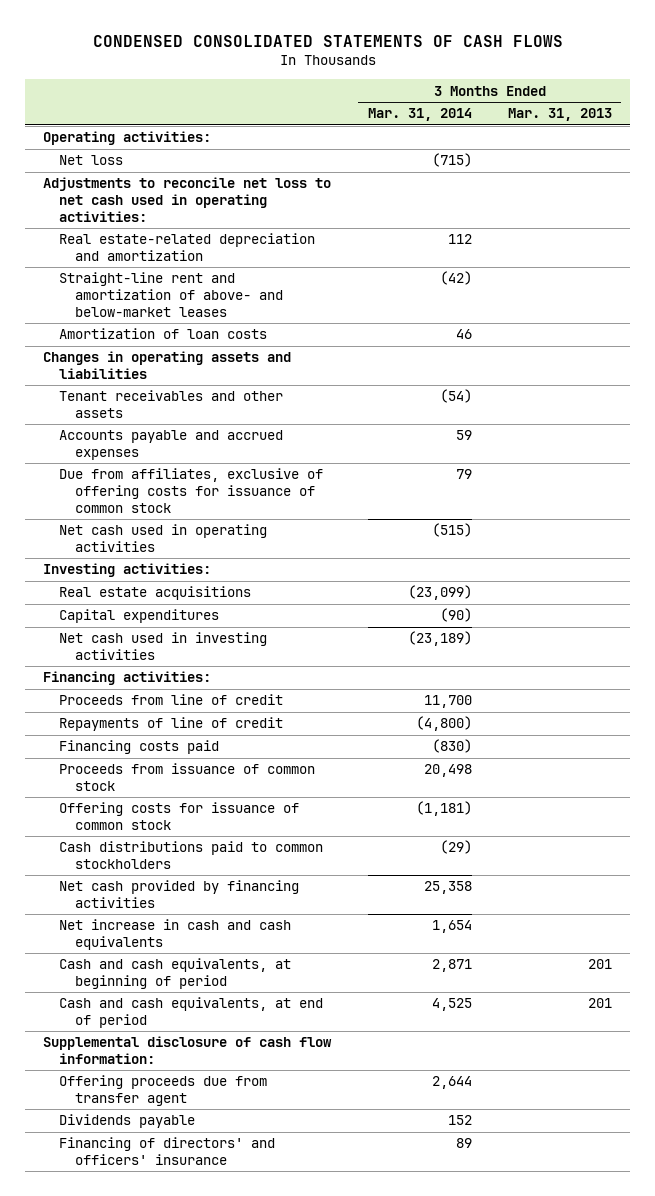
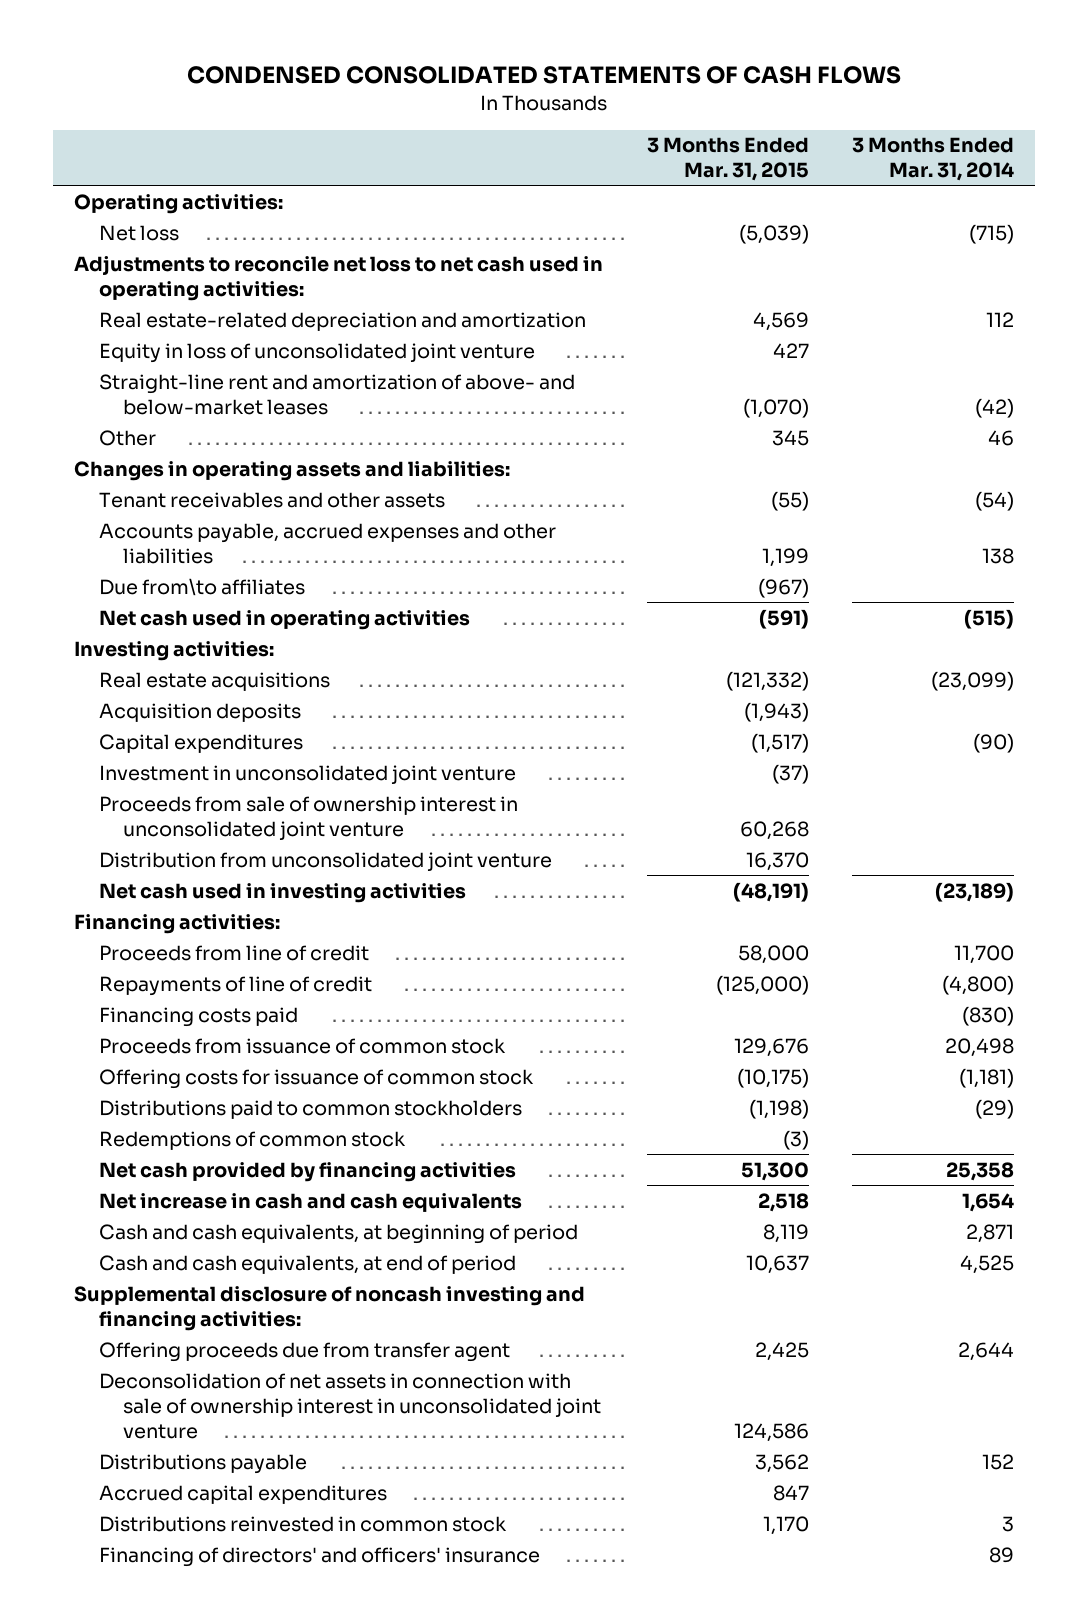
[508,108,613,122] Mar. 31, 2013 -> none
none -> [646,137,809,182] 3 Months Ended Mar. 31, 2015
none -> [98,342,535,363] Equity in loss of unconsolidated joint venture
[59,328,268,340] Amortization of loan costs -> none
none -> [98,429,156,446] Other
[43,351,292,380] Changes in operating assets and liabilities -> [74,460,511,481] Changes in operating assets and liabilities:
[59,468,324,513] Due from affiliates, exclusive of offering costs for issuance of common stock -> none
[59,430,284,461] Accounts payable and accrued expenses -> [98,522,556,564] Accounts payable, accrued expenses and other liabilities
[455,430,472,441] 59 -> [981,547,1014,564] 138
none -> [98,577,305,596] Due from\to affiliates
none -> [98,702,301,722] Acquisition deposits
none -> [98,764,516,784] Investment in unconsolidated joint venture
none -> [98,795,518,840] Proceeds from sale of ownership interest in unconsolidated joint venture
none -> [98,851,552,871] Distribution from unconsolidated joint venture
[59,841,324,870] Cash distributions paid to common stockholders -> [98,1099,522,1119] Distributions paid to common stockholders
none -> [98,1130,406,1150] Redemptions of common stock
[43,1036,333,1065] Supplemental disclosure of cash flow information: -> [74,1285,586,1331] Supplemental disclosure of noncash investing and financing activities:
none -> [98,1372,601,1439] Deconsolidation of net assets in connection with sale of ownership interest in unconsolidated joint venture
[59,1114,196,1129] Dividends payable -> [98,1453,307,1474] Distributions payable
none -> [98,1484,387,1504] Accrued capital expenditures
none -> [98,1515,507,1532] Distributions reinvested in common stock

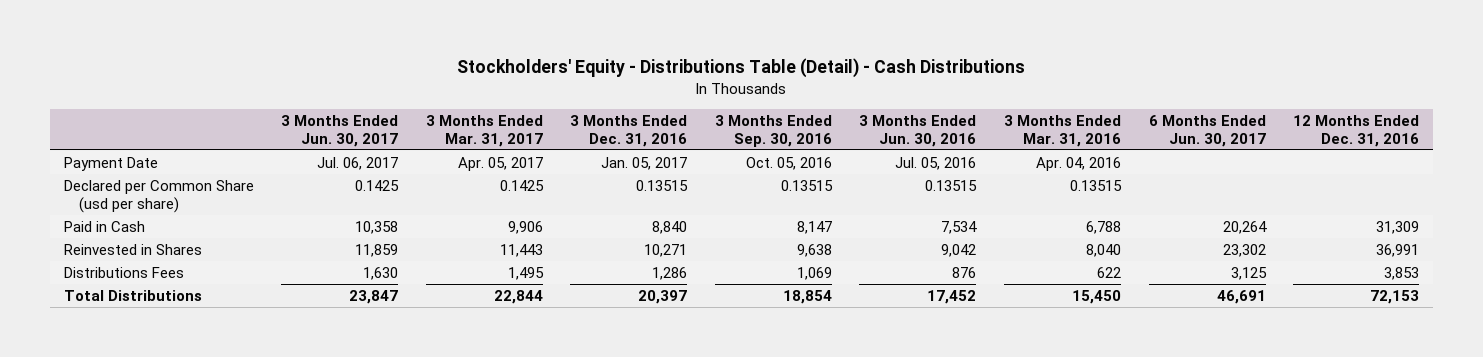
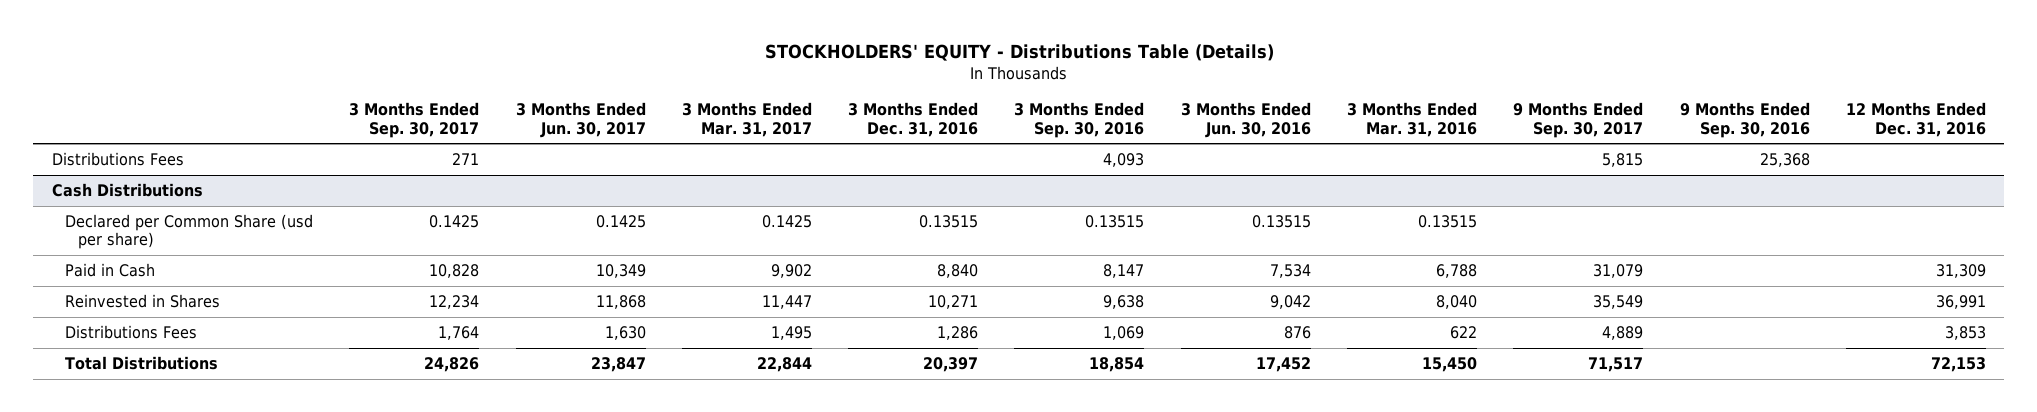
[457,58,1026,79] Stockholders' Equity - Distributions Table (Detail) - Cash Distributions -> [764,43,1274,61] STOCKHOLDERS' EQUITY - Distributions Table (Details)
[1148,114,1266,147] 6 Months Ended Jun. 30, 2017 -> none
none -> [349,102,480,138] 3 Months Ended Sep. 30, 2017
none -> [1513,102,1644,138] 9 Months Ended Sep. 30, 2017
none -> [1679,102,1810,138] 9 Months Ended Sep. 30, 2016
[63,156,158,171] Payment Date -> none
none -> [51,151,184,166] Distributions Fees
none -> [51,182,203,197] Cash Distributions
[355,220,399,234] 10,358 -> [595,263,646,278] 10,349
[507,220,543,234] 9,906 -> [770,263,812,278] 9,902
[355,243,399,257] 11,859 -> [595,294,646,309] 11,868
[499,243,543,257] 11,443 -> [761,294,812,309] 11,447

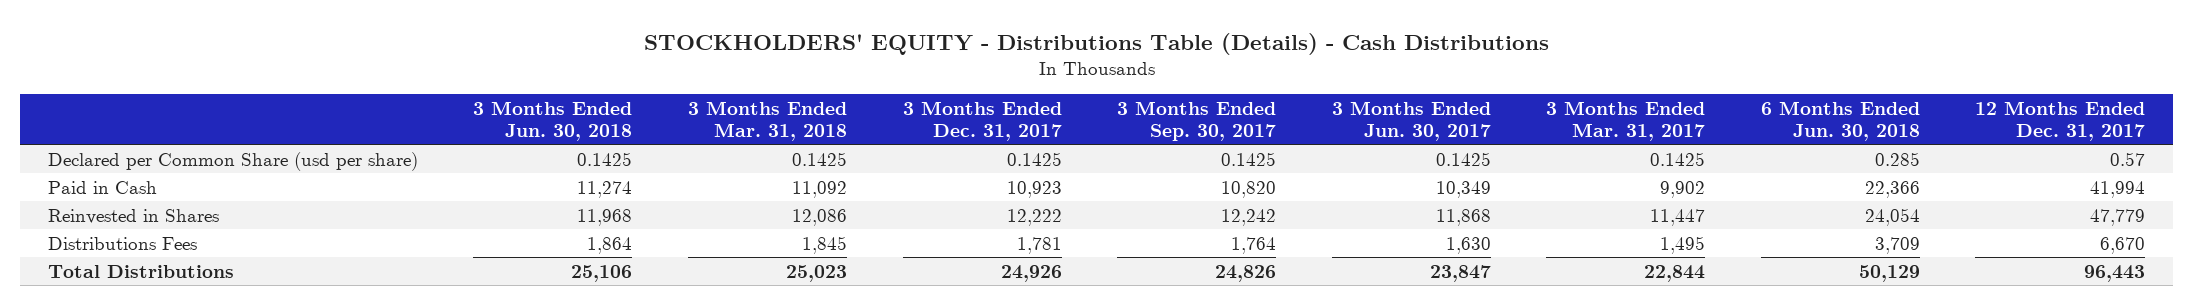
[764,43,1274,61] STOCKHOLDERS' EQUITY - Distributions Table (Details) -> [643,32,1549,55] STOCKHOLDERS' EQUITY - Distributions Table (Details) - Cash Distributions
[848,102,979,137] 3 Months Ended Dec. 31, 2016 -> none
[1014,102,1145,138] 3 Months Ended Sep. 30, 2016 -> none
[1180,102,1311,138] 3 Months Ended Jun. 30, 2016 -> none
[1347,102,1478,137] 3 Months Ended Mar. 31, 2016 -> none
[1513,102,1644,138] 9 Months Ended Sep. 30, 2017 -> none
[1679,102,1810,138] 9 Months Ended Sep. 30, 2016 -> none
[1845,102,1986,137] 12 Months Ended Dec. 31, 2016 -> none
none -> [473,100,633,141] 3 Months Ended Jun. 30, 2018
none -> [687,100,847,141] 3 Months Ended Mar. 31, 2018
none -> [902,100,1062,141] 3 Months Ended Dec. 31, 2017
none -> [1760,100,1920,141] 6 Months Ended Jun. 30, 2018
none -> [1975,100,2146,141] 12 Months Ended Dec. 31, 2017
[51,151,184,166] Distributions Fees -> none
[51,182,203,197] Cash Distributions -> none
[429,263,480,278] 10,828 -> [1221,180,1277,198] 10,820
[429,294,480,309] 12,234 -> [1221,208,1277,226] 12,242

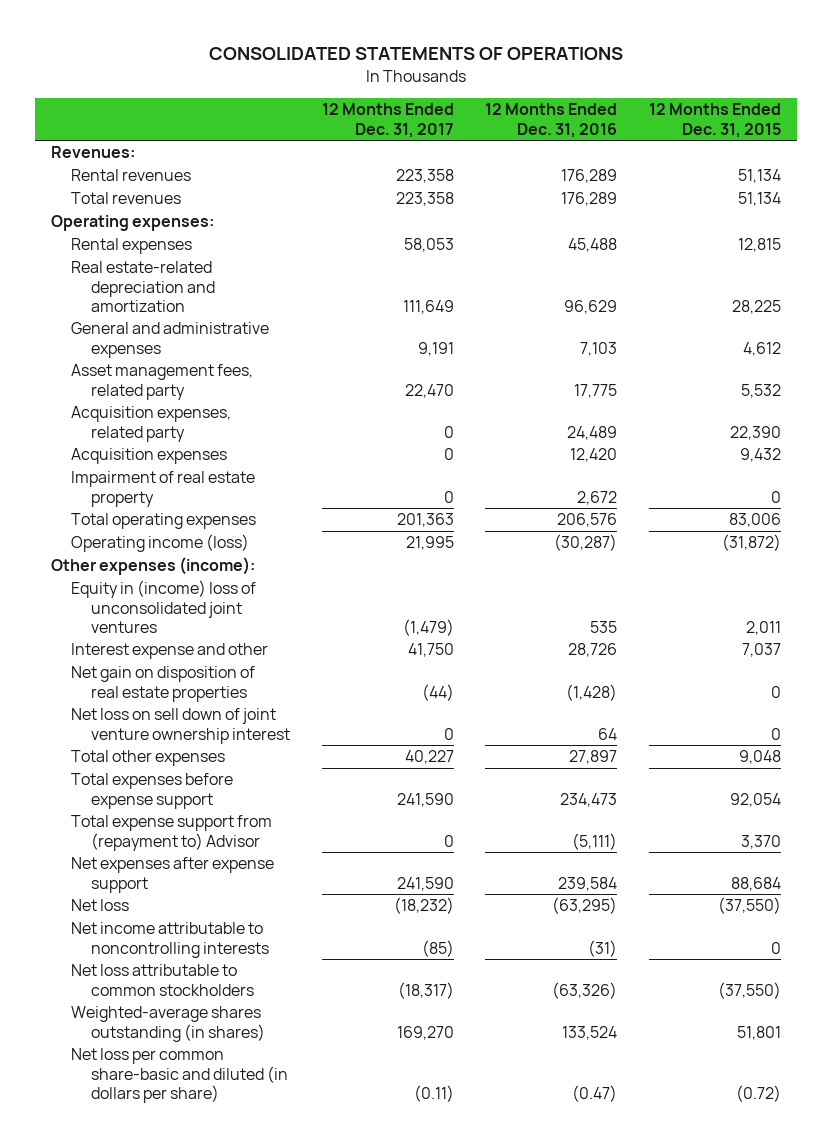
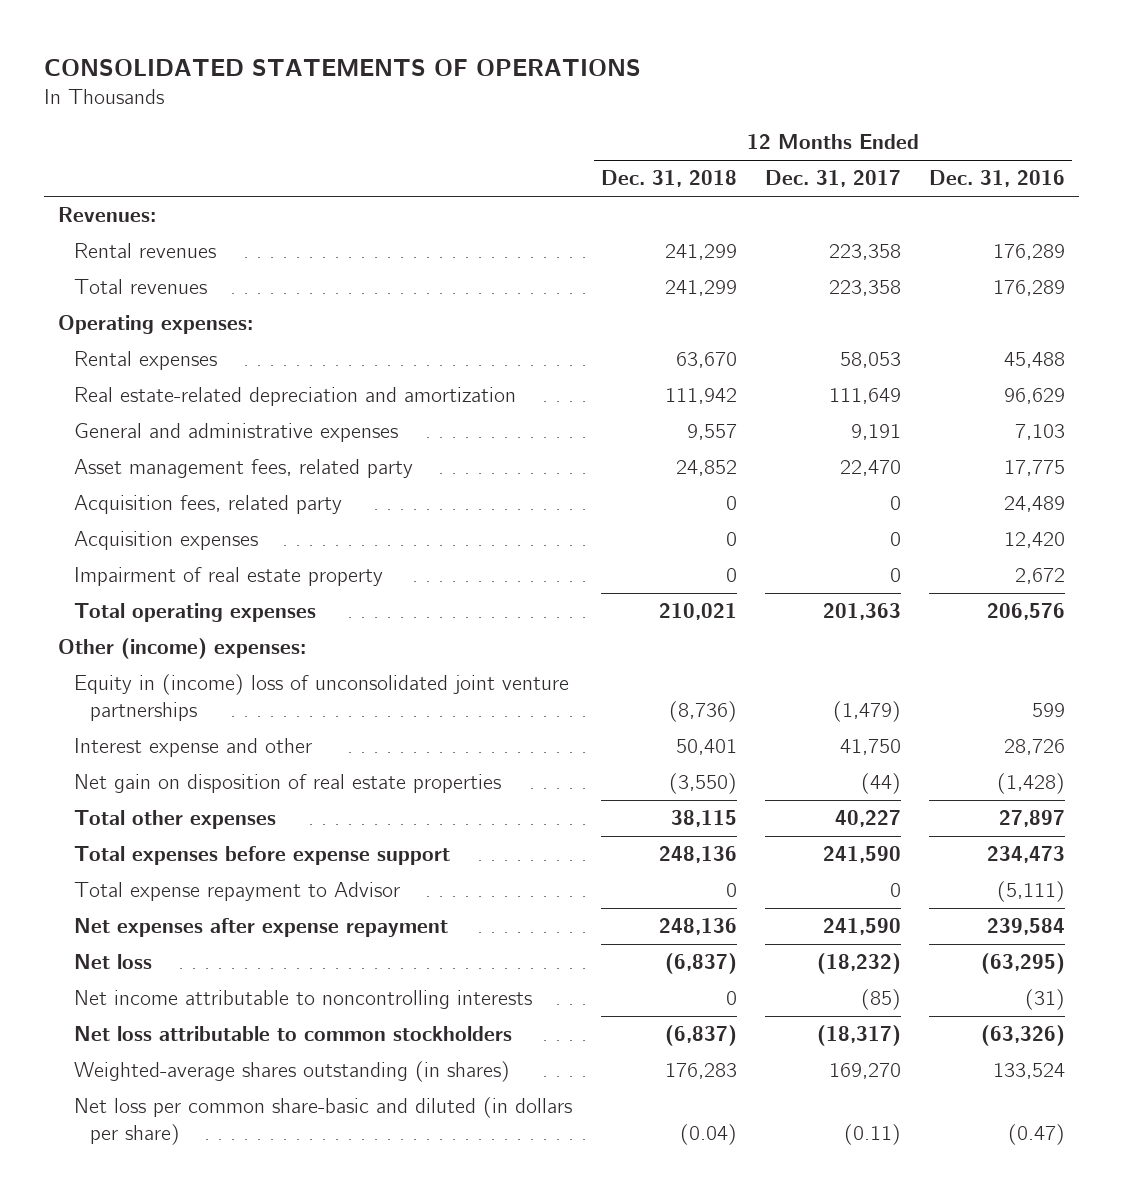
[649,103,782,138] 12 Months Ended Dec. 31, 2015 -> none
none -> [600,170,737,188] Dec. 31, 2018
[70,406,231,442] Acquisition expenses, related party -> [74,495,343,515] Acquisition fees, related party
[70,534,249,553] Operating income (loss) -> none
[51,557,256,576] Other expenses (income): -> [58,638,307,660] Other (income) expenses:
[70,580,256,633] Equity in (income) loss of unconsolidated joint ventures -> [74,674,570,721] Equity in (income) loss of unconsolidated joint venture partnerships
[590,620,618,633] 535 -> [1032,702,1066,717] 599
[70,708,290,744] Net loss on sell down of joint venture ownership interest -> none
[70,815,272,851] Total expense support from (repayment to) Advisor -> [74,882,401,902] Total expense repayment to Advisor
[70,857,274,893] Net expenses after expense support -> [74,918,449,938] Net expenses after expense repayment

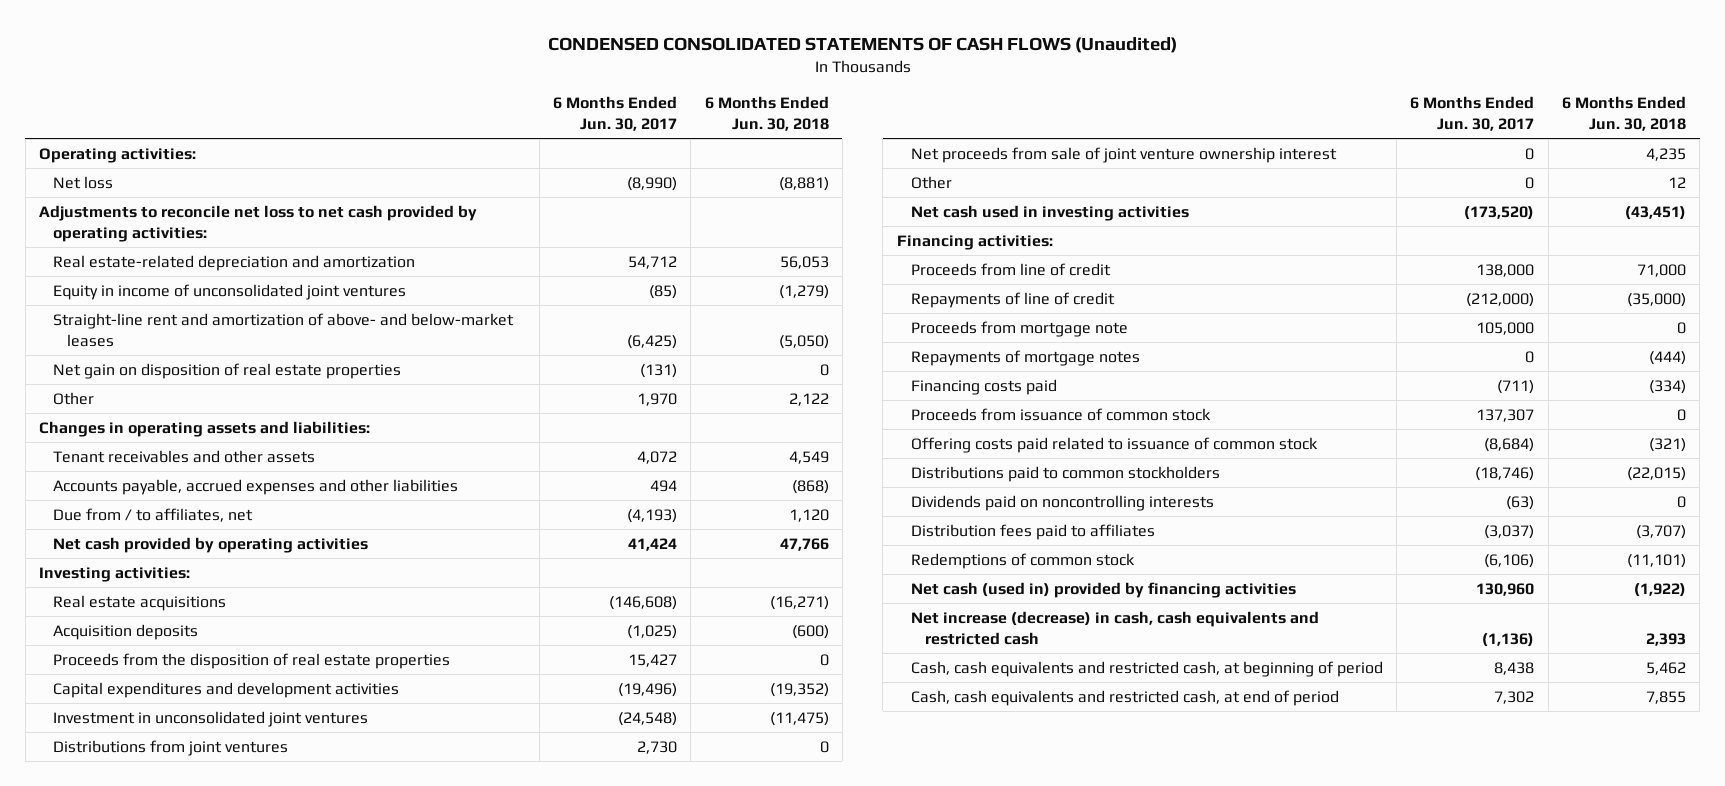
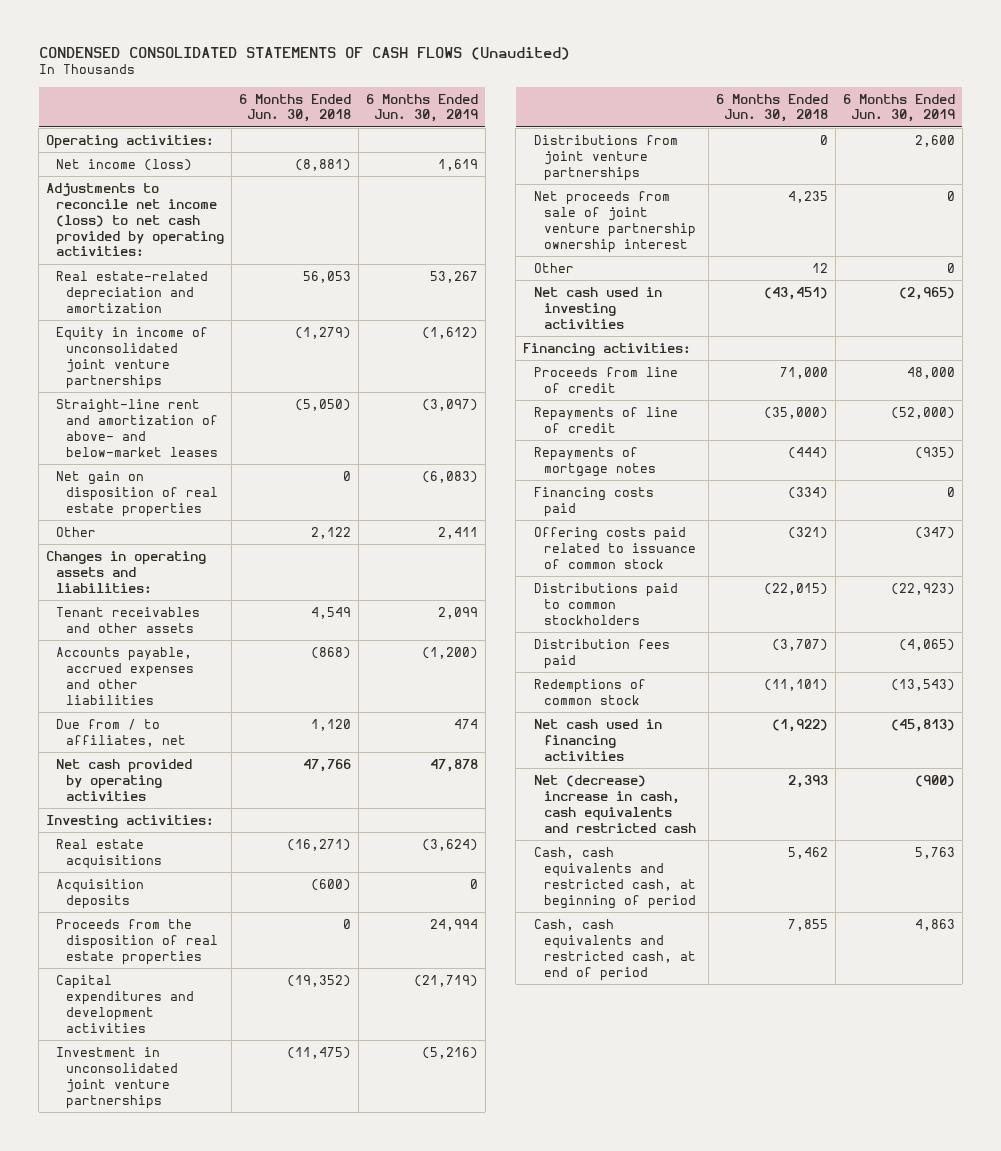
[552,96,677,131] 6 Months Ended Jun. 30, 2017 -> none
none -> [365,93,478,123] 6 Months Ended Jun. 30, 2019
[53,175,114,189] Net loss -> [56,158,193,171] Net income (loss)
[39,204,478,242] Adjustments to reconcile net loss to net cash provided by operating activities: -> [45,182,225,257] Adjustments to reconcile net income (loss) to net cash provided by operating activities:
[53,283,407,300] Equity in income of unconsolidated joint ventures -> [56,326,209,389] Equity in income of unconsolidated joint venture partnerships
[53,710,369,727] Investment in unconsolidated joint ventures -> [56,1046,179,1109] Investment in unconsolidated joint venture partnerships
[53,739,289,756] Distributions from joint ventures -> [533,134,678,181] Distributions from joint venture partnerships
[910,146,1337,163] Net proceeds from sale of joint venture ownership interest -> [533,190,696,253] Net proceeds from sale of joint venture partnership ownership interest
[910,320,1128,337] Proceeds from mortgage note -> none
[910,407,1211,421] Proceeds from issuance of common stock -> none
[910,494,1214,511] Dividends paid on noncontrolling interests -> none
[910,523,1155,540] Distribution fees paid to affiliates -> [533,638,670,669] Distribution fees paid
[910,581,1296,598] Net cash (used in) provided by financing activities -> [533,718,662,761] Net cash used in financing activities
[910,610,1319,645] Net increase (decrease) in cash, cash equivalents and restricted cash -> [533,774,696,833] Net (decrease) increase in cash, cash equivalents and restricted cash

